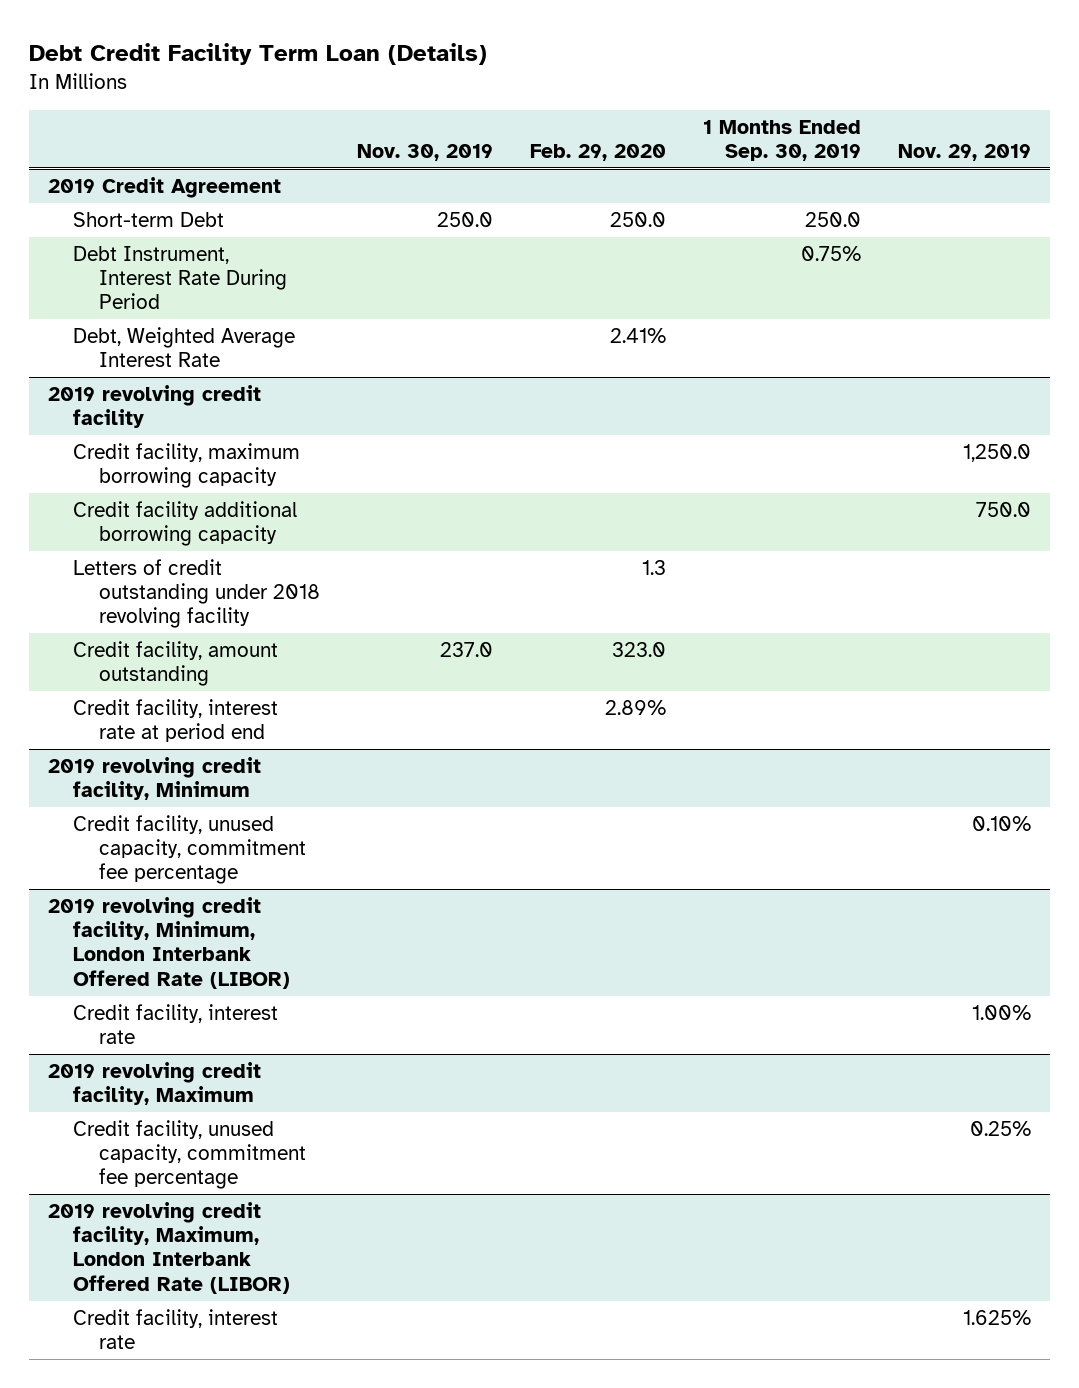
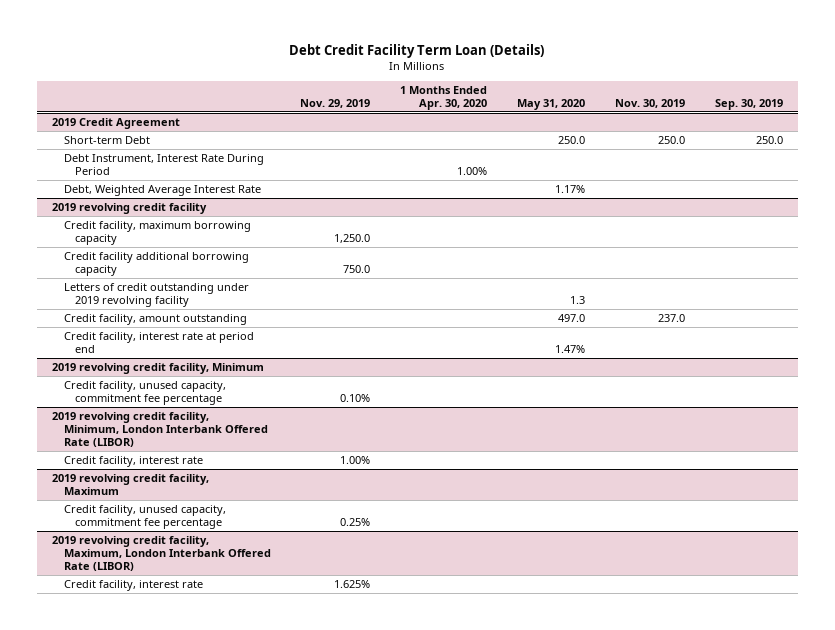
[530,143,667,161] Feb. 29, 2020 -> none
[703,119,862,161] 1 Months Ended Sep. 30, 2019 -> none
none -> [400,85,488,110] 1 Months Ended Apr. 30, 2020
none -> [517,98,586,110] May 31, 2020
none -> [714,98,783,110] Sep. 30, 2019
[73,559,321,629] Letters of credit outstanding under 2018 revolving facility -> [63,282,249,308] Letters of credit outstanding under 2019 revolving facility

